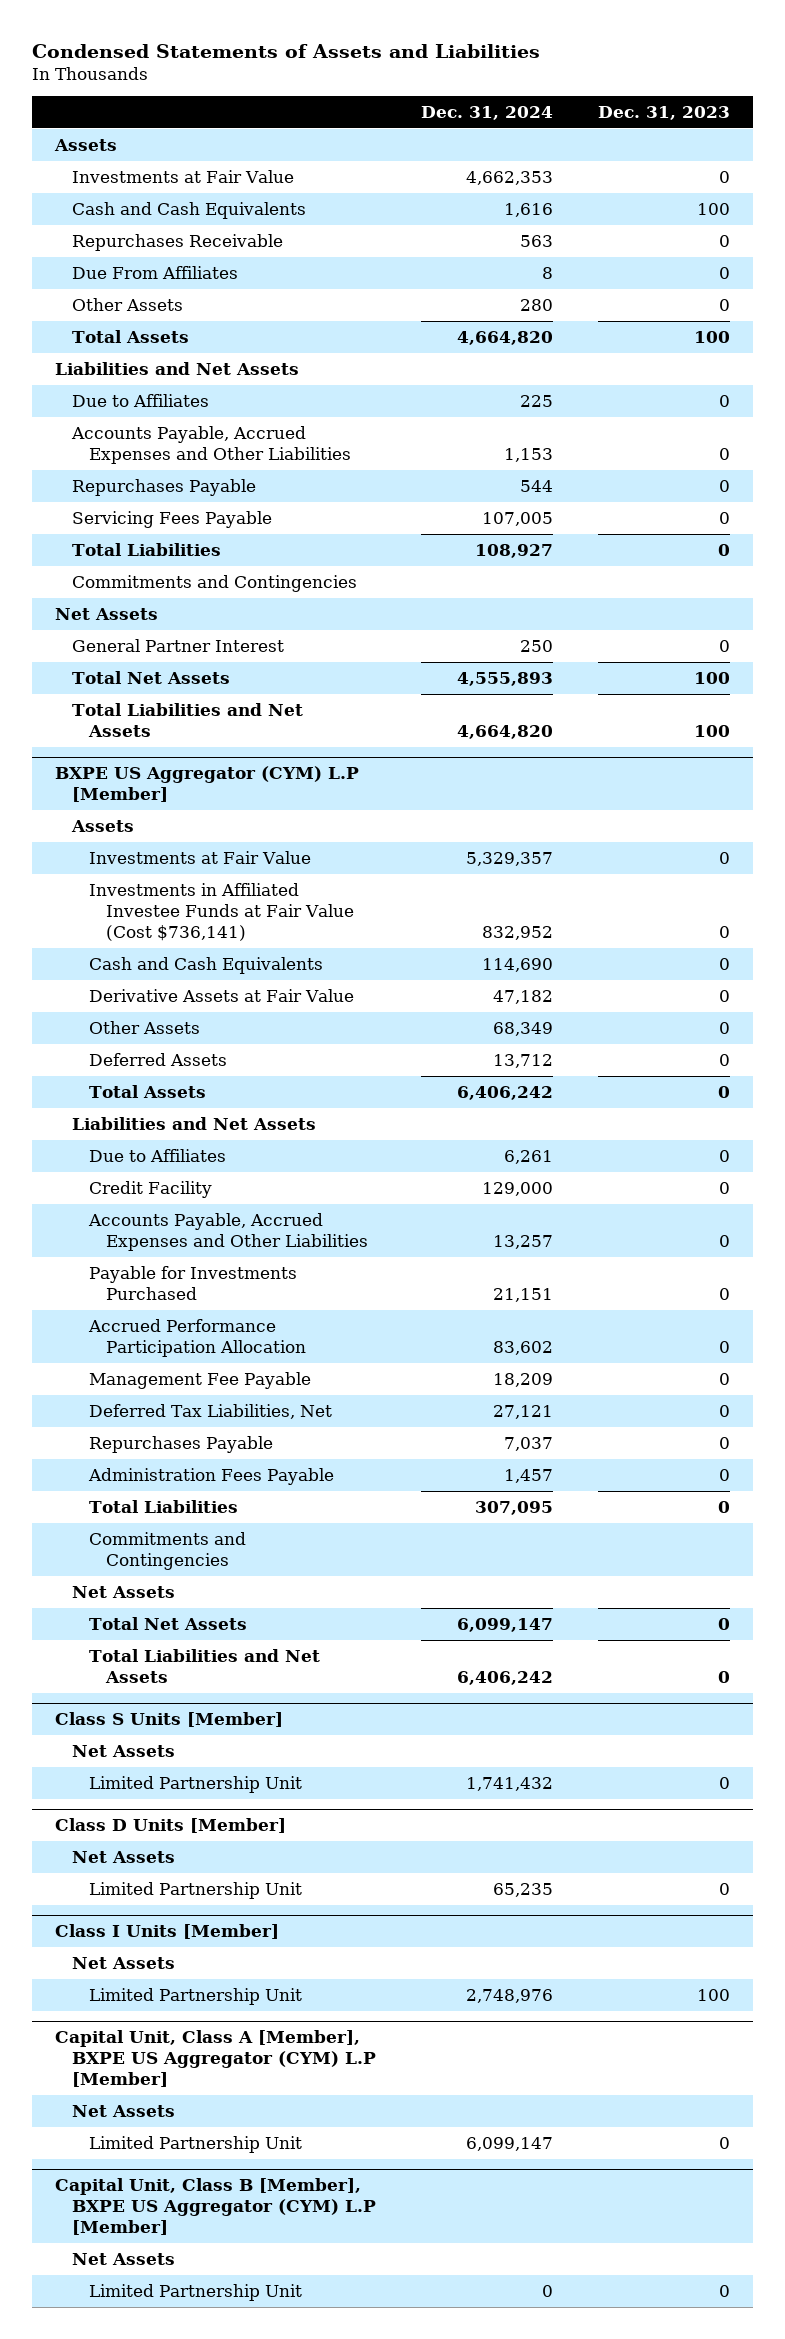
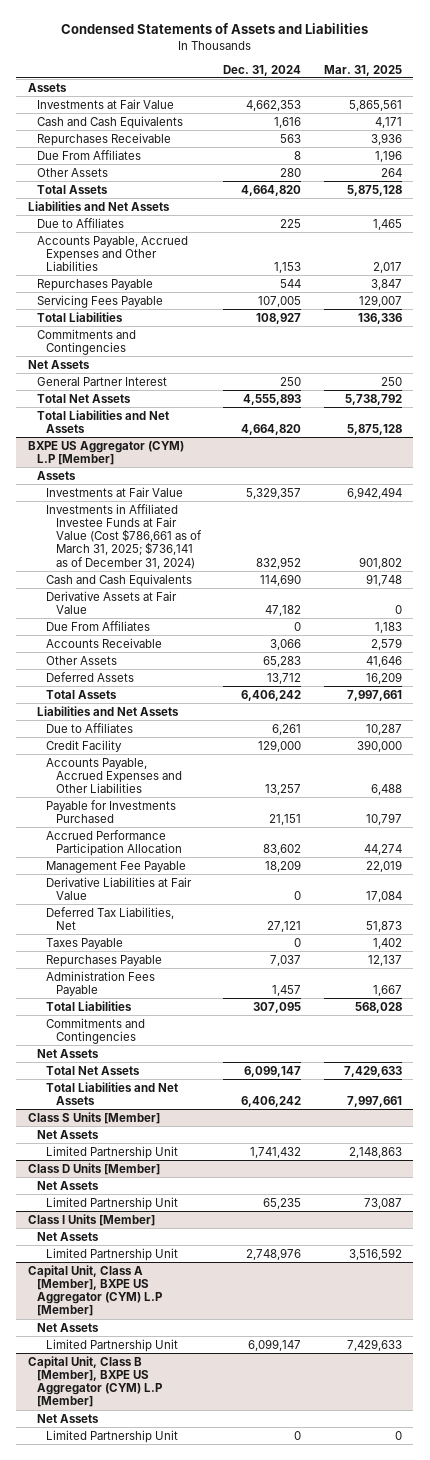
[598,105,731,120] Dec. 31, 2023 -> none
none -> [323,64,402,76] Mar. 31, 2025
[89,882,355,941] Investments in Affiliated Investee Funds at Fair Value (Cost $736,141) -> [46,503,202,569] Investments in Affiliated Investee Funds at Fair Value (Cost $786,661 as of March 31, 2025; $736,141 as of December 31, 2024)
none -> [46,620,151,631] Due From Affiliates
none -> [46,637,163,648] Accounts Receivable
[493,1021,554,1036] 68,349 -> [263,655,302,667] 65,283
none -> [46,876,193,900] Derivative Liabilities at Fair Value
none -> [46,937,124,949] Taxes Payable

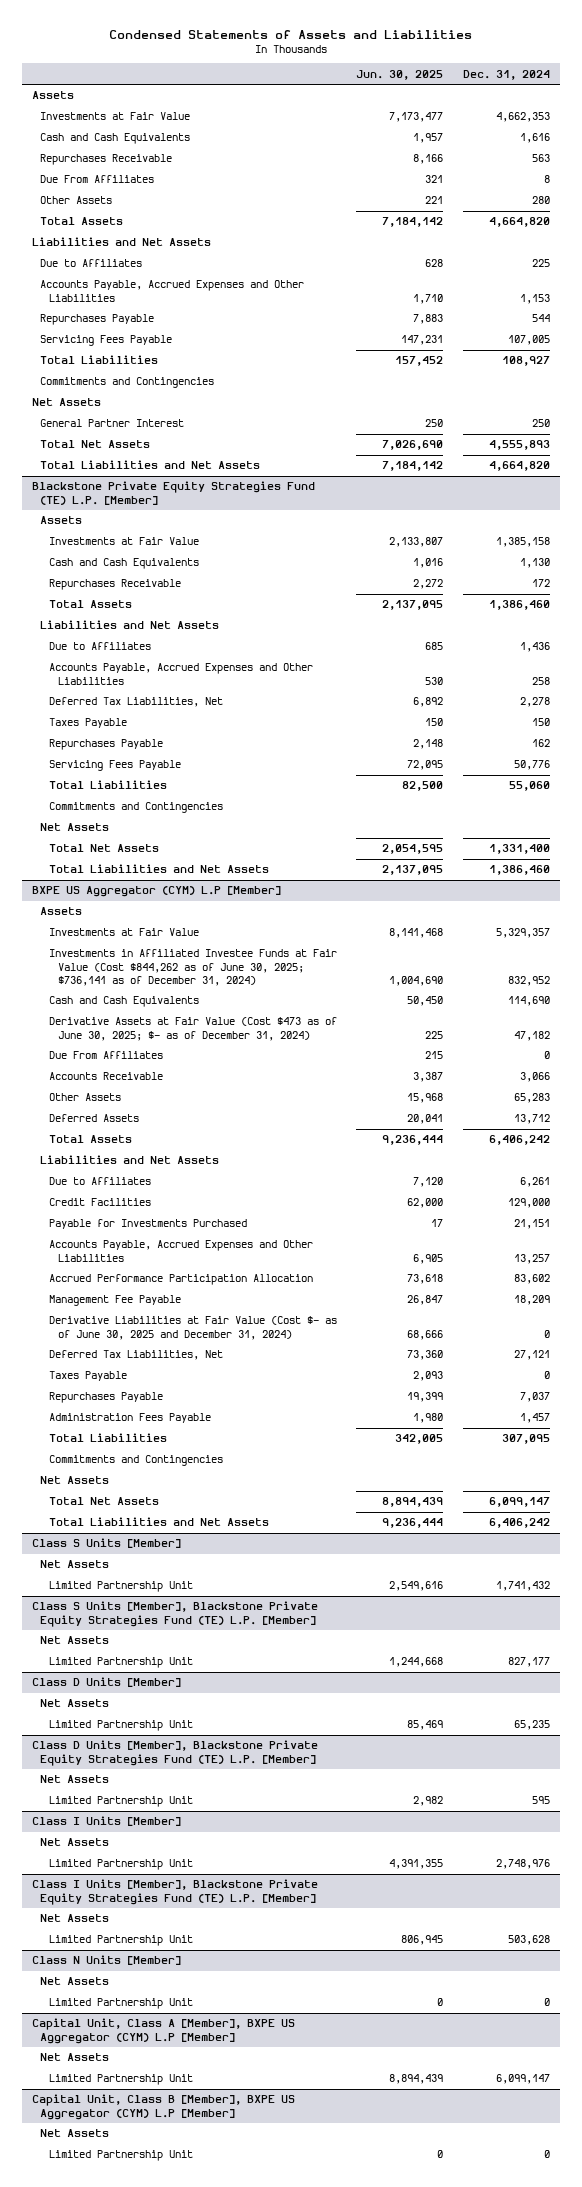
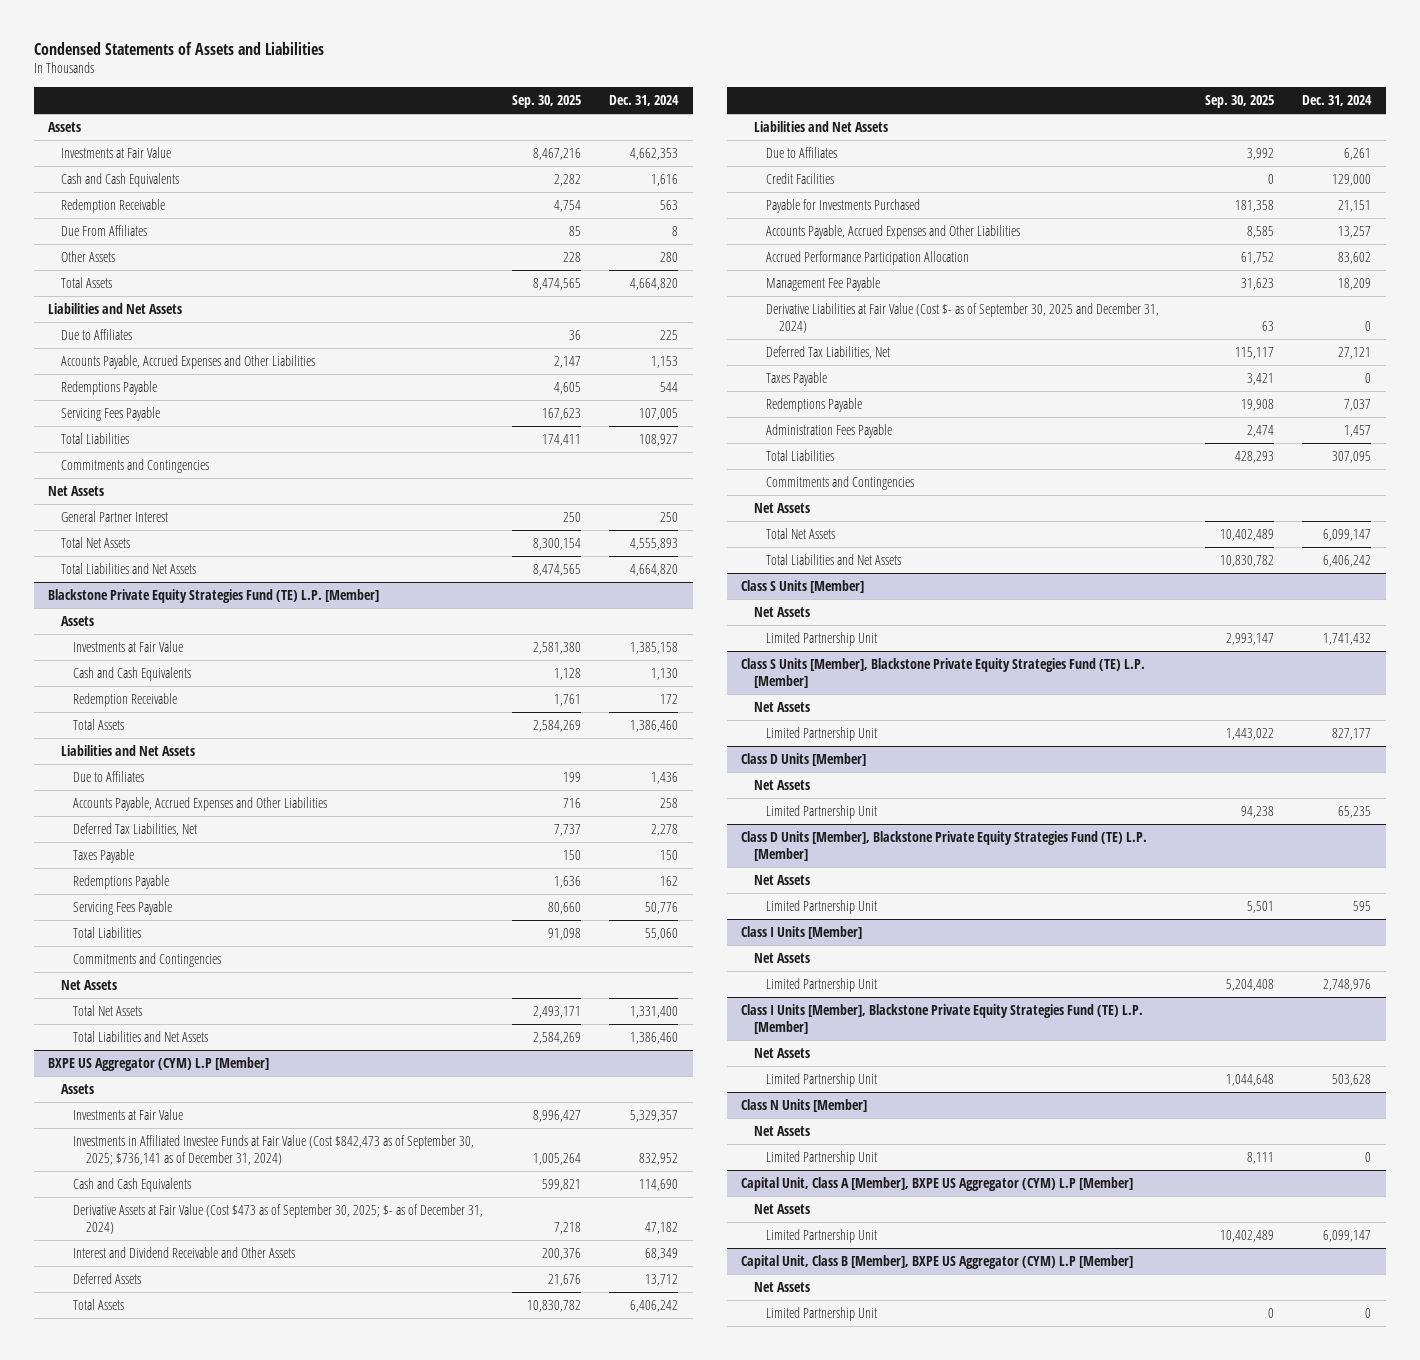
[356,69,444,80] Jun. 30, 2025 -> none
none -> [511,94,581,108] Sep. 30, 2025
[40,154,173,166] Repurchases Receivable -> [60,198,165,213] Redemption Receivable
[40,314,155,326] Repurchases Payable -> [60,380,157,395] Redemptions Payable
[48,579,181,591] Repurchases Receivable -> [73,692,178,707] Redemption Receivable
[48,739,163,751] Repurchases Payable -> [73,874,170,889] Redemptions Payable
[48,949,337,987] Investments in Affiliated Investee Funds at Fair Value (Cost $844,262 as of June 30, 2025; $736,141 as of December 31, 2024) -> [73,1134,475,1165] Investments in Affiliated Investee Funds at Fair Value (Cost $842,473 as of September 30, 2025; $736,141 as of December 31, 2024)
[48,1051,163,1060] Due From Affiliates -> none
[48,1072,163,1081] Accounts Receivable -> none
[48,1093,121,1102] Other Assets -> none
[48,1017,337,1041] Derivative Assets at Fair Value (Cost $473 as of June 30, 2025; $- as of December 31, 2024) -> [73,1203,484,1234] Derivative Assets at Fair Value (Cost $473 as of September 30, 2025; $- as of December 31, 2024)
none -> [73,1246,296,1258] Interest and Dividend Receivable and Other Assets
[48,1316,337,1340] Derivative Liabilities at Fair Value (Cost $- as of June 30, 2025 and December 31, 2024) -> [766,302,1160,333] Derivative Liabilities at Fair Value (Cost $- as of September 30, 2025 and December 31, 2024)
[48,1392,163,1404] Repurchases Payable -> [766,397,863,412] Redemptions Payable

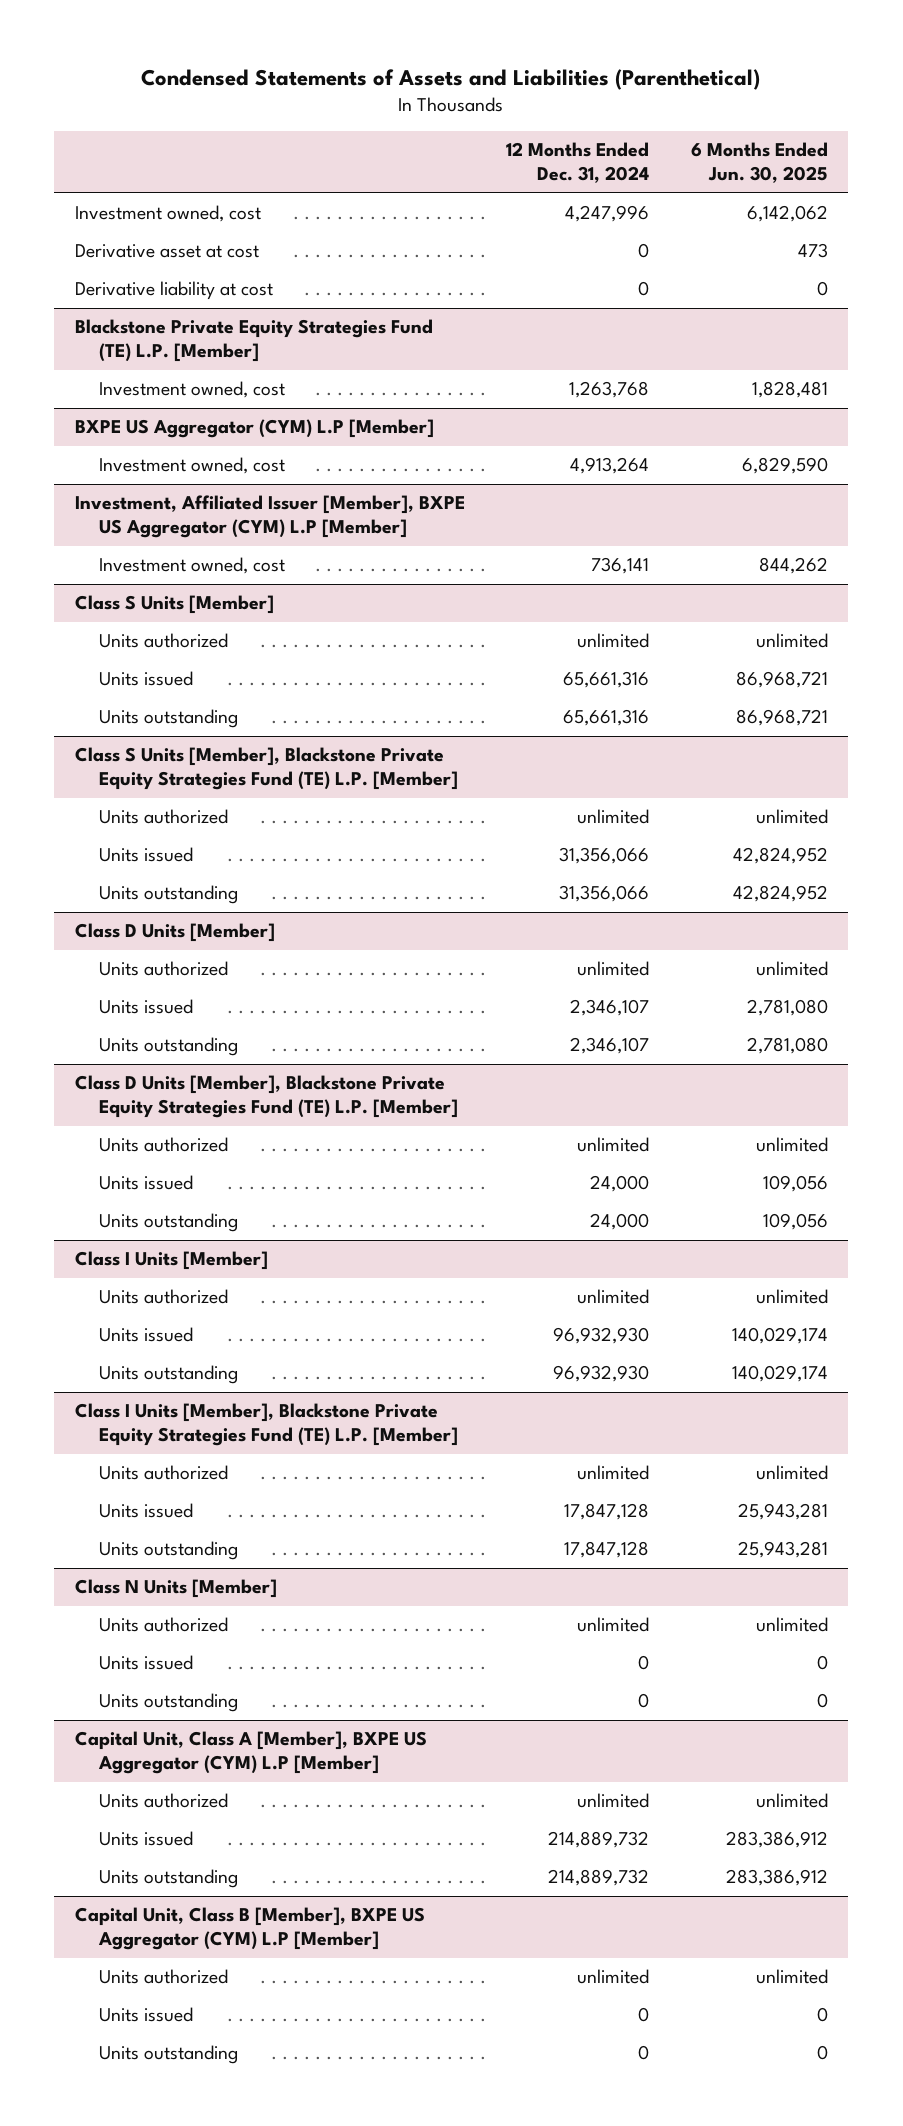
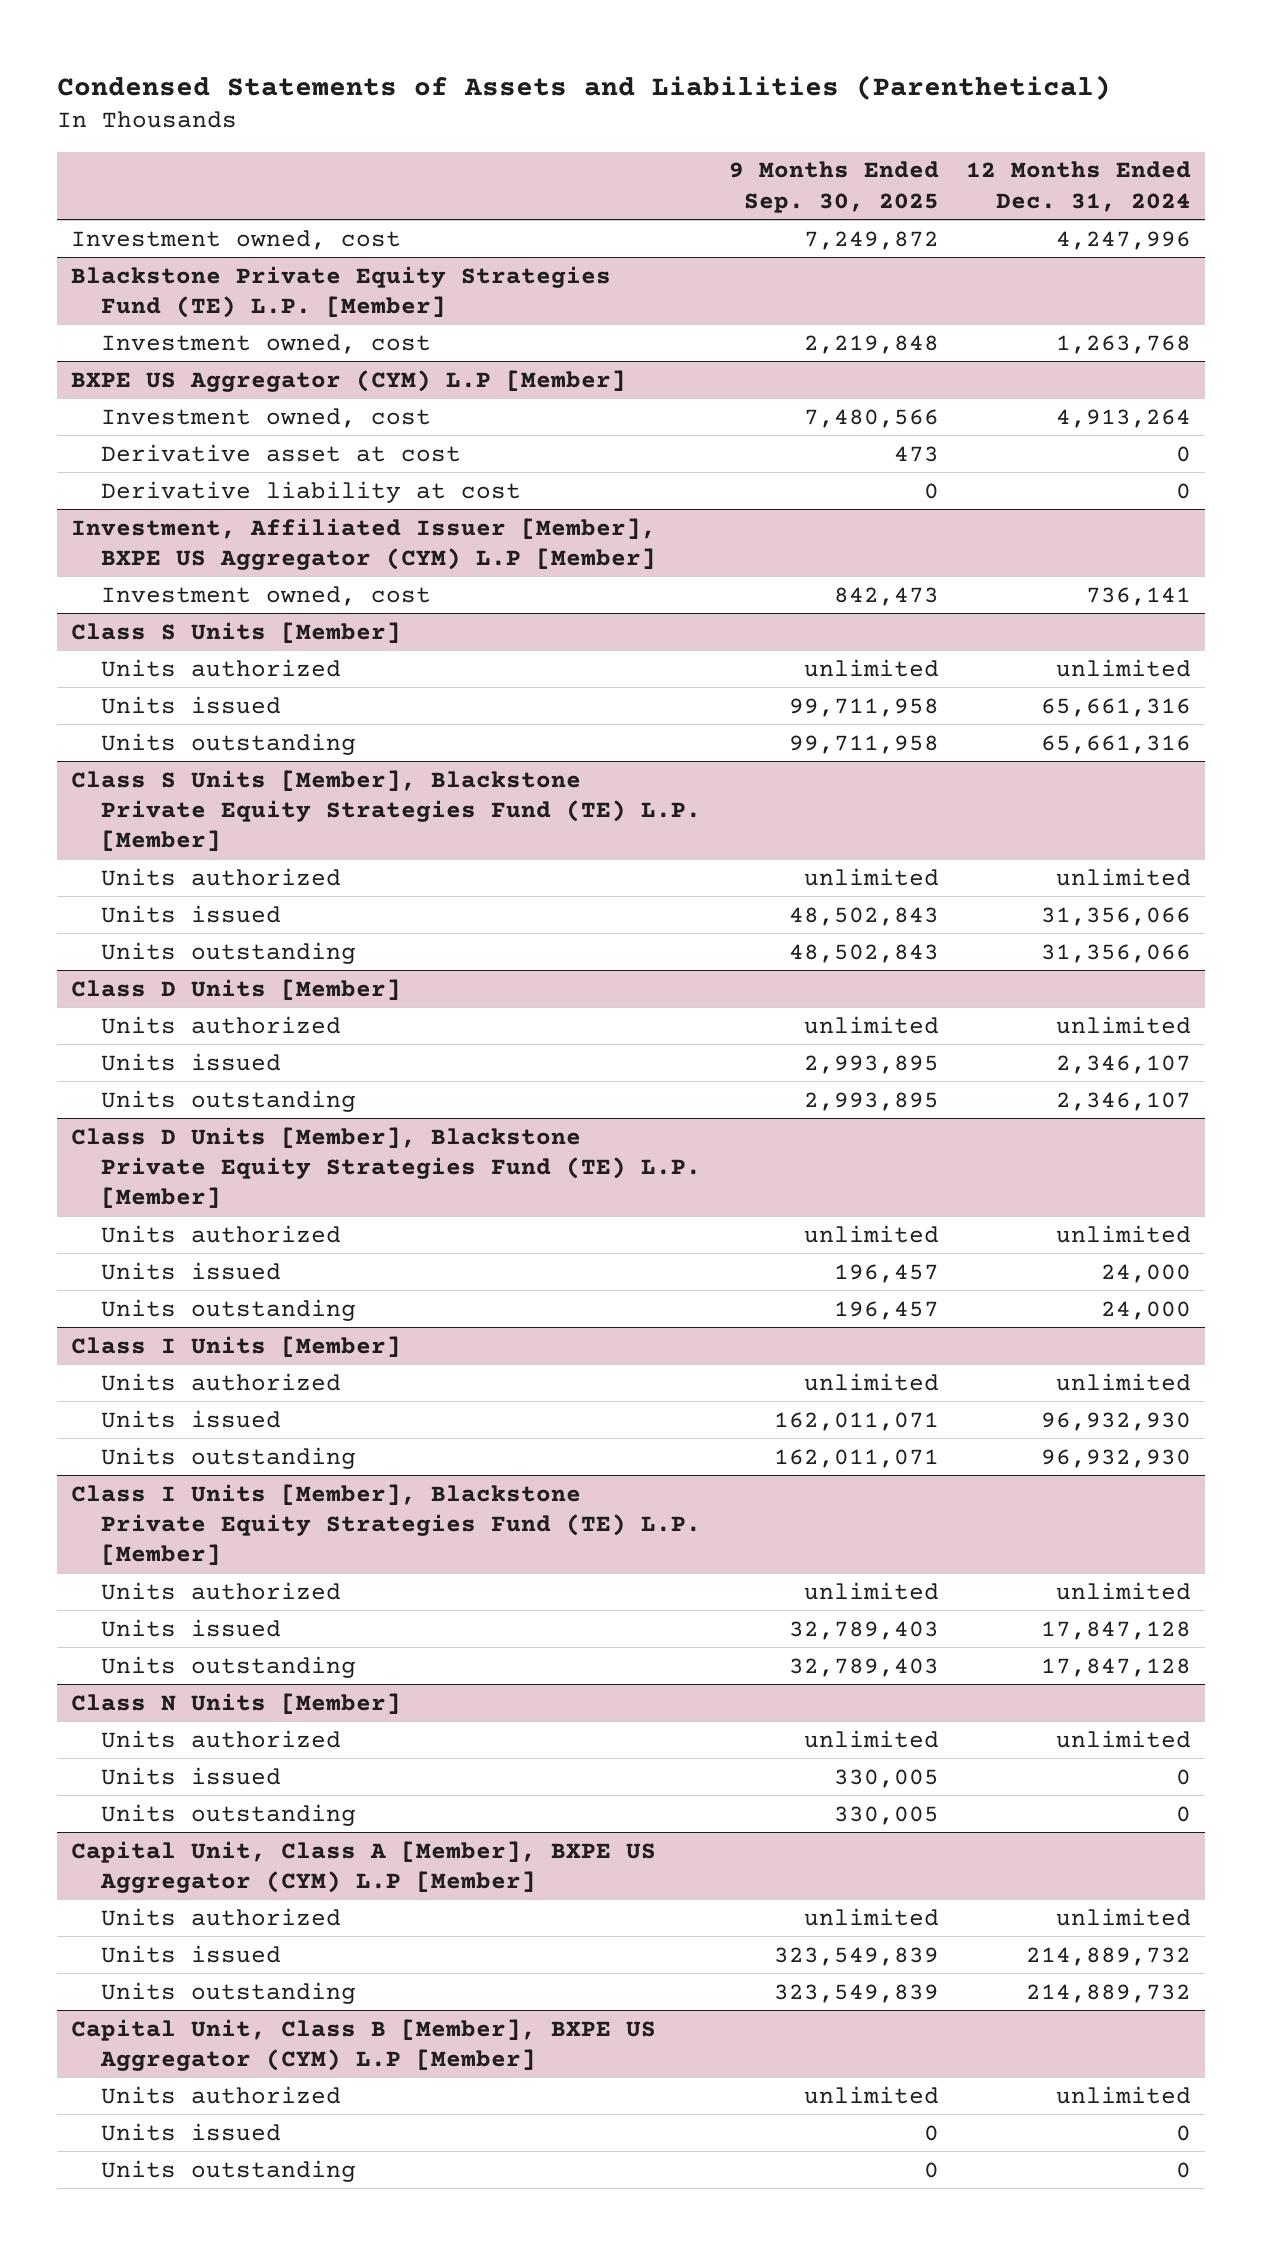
[690,142,828,184] 6 Months Ended Jun. 30, 2025 -> none
none -> [728,161,939,213] 9 Months Ended Sep. 30, 2025
[74,244,259,259] Derivative asset at cost -> none
[74,281,273,301] Derivative liability at cost -> none
none -> [101,443,462,462] Derivative asset at cost
none -> [101,480,522,503] Derivative liability at cost

